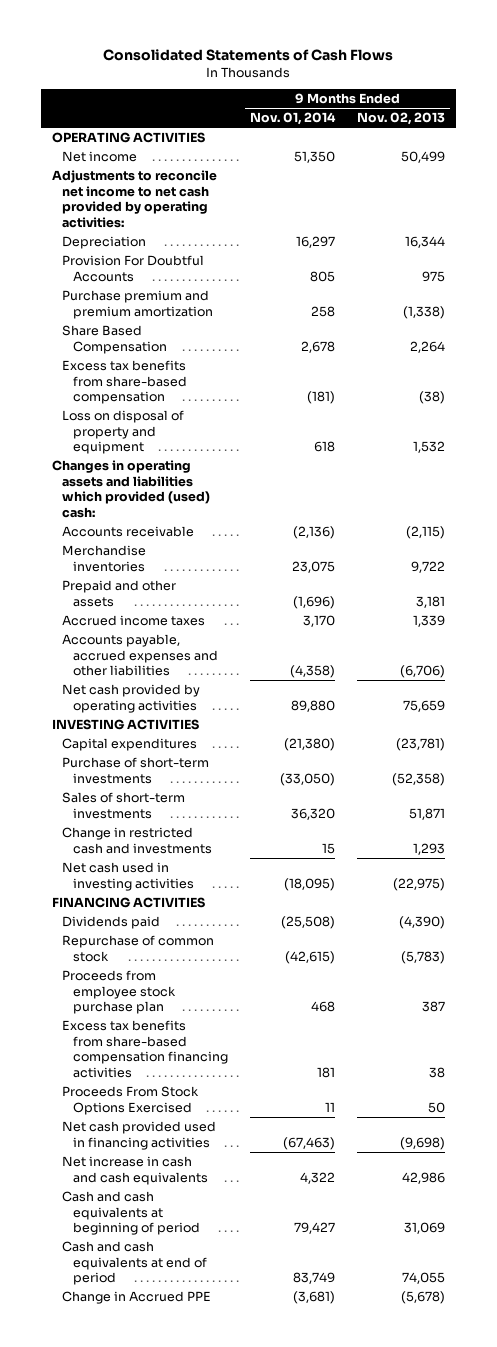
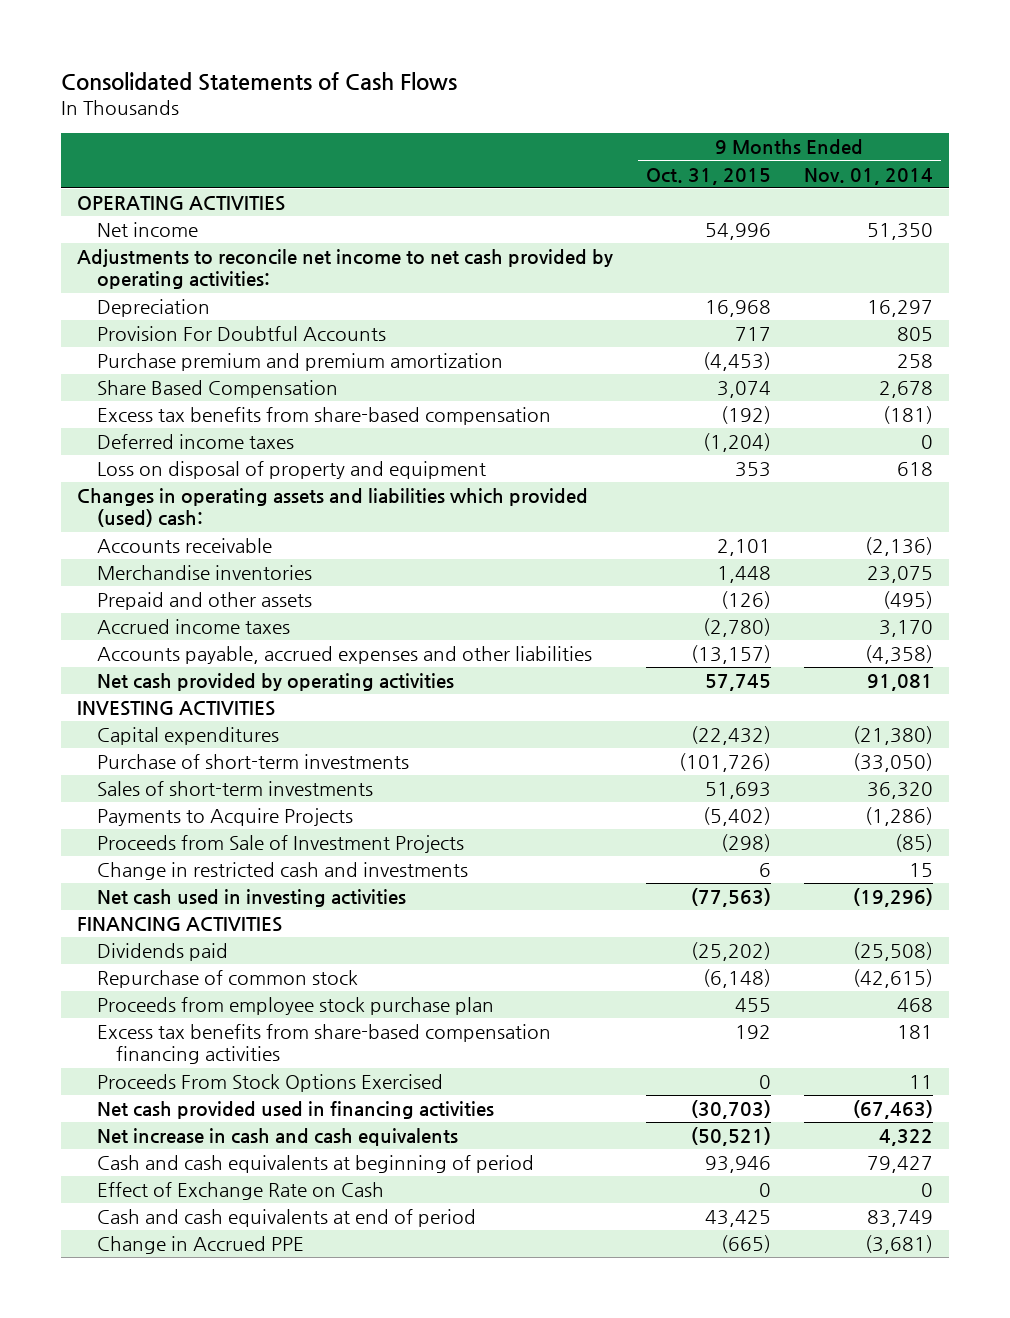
[357,112,446,126] Nov. 02, 2013 -> none
none -> [645,167,771,185] Oct. 31, 2015
none -> [96,434,294,450] Deferred income taxes
[293,595,336,609] (1,696) -> [882,591,933,610] (495)
[291,699,336,712] 89,880 -> [866,674,933,692] 91,081
none -> [96,808,353,827] Payments to Acquire Projects
none -> [96,835,464,854] Proceeds from Sale of Investment Projects
[284,877,336,891] (18,095) -> [852,888,933,908] (19,296)
none -> [96,1182,384,1201] Effect of Exchange Rate on Cash

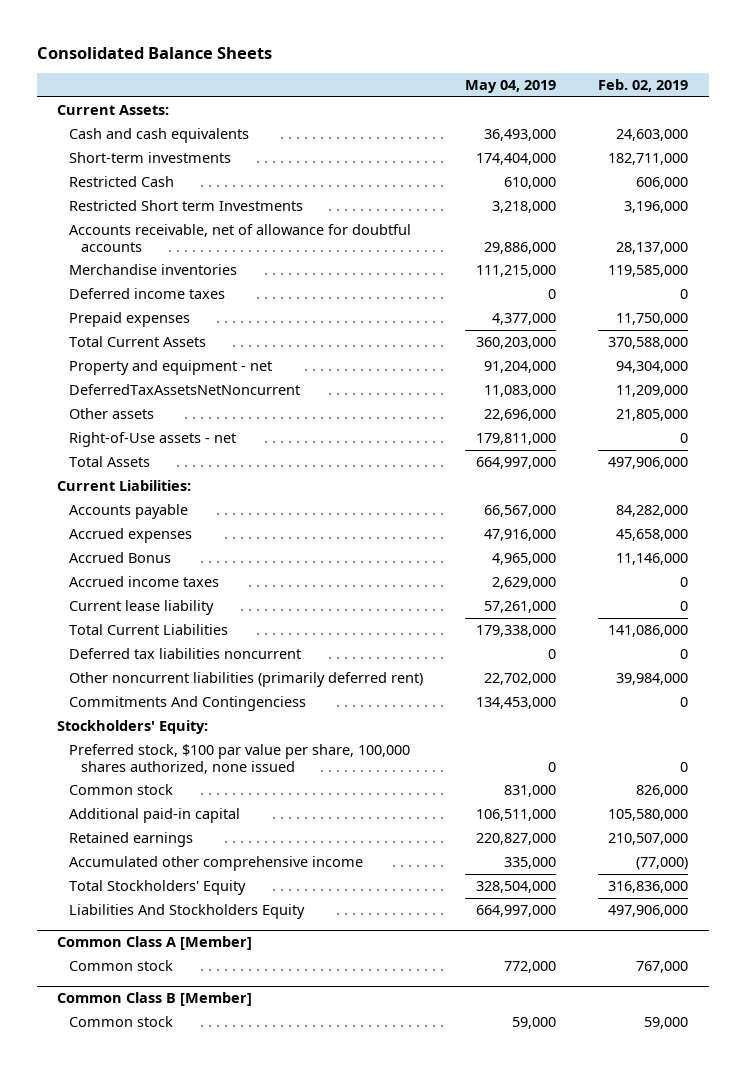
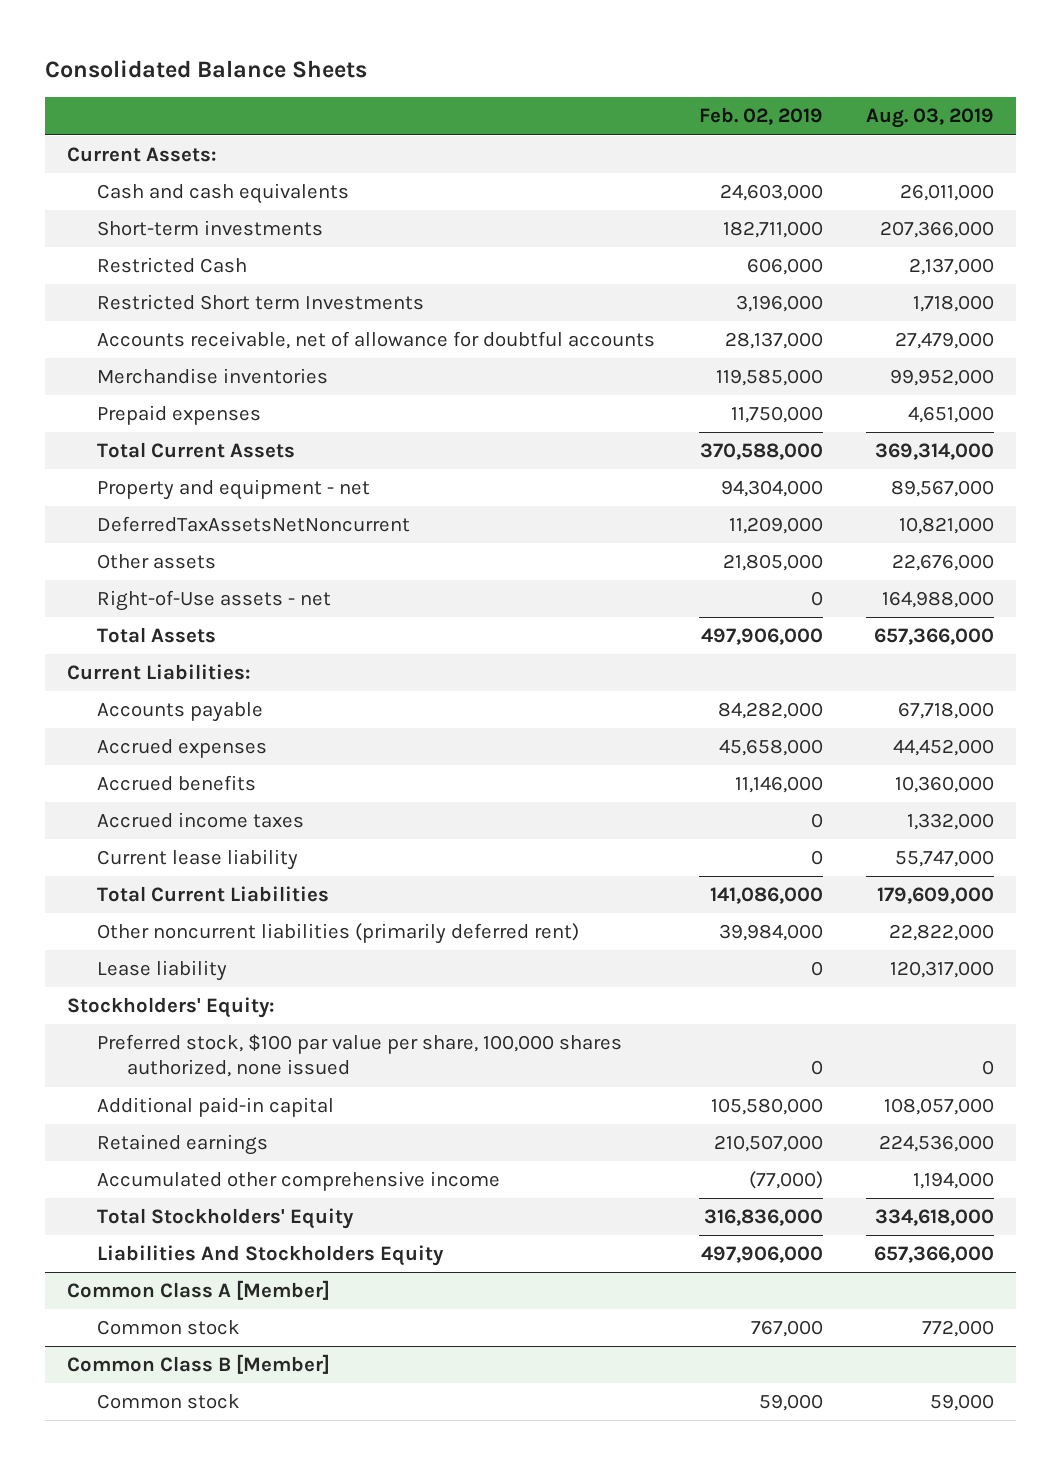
[465,80,557,94] May 04, 2019 -> none
none -> [866,108,995,129] Aug. 03, 2019
[69,288,226,300] Deferred income taxes -> none
[69,552,172,564] Accrued Bonus -> [96,775,256,792] Accrued benefits
[69,648,302,660] Deferred tax liabilities noncurrent -> none
[69,696,307,712] Commitments And Contingenciess -> none
none -> [96,960,227,982] Lease liability
[69,784,174,796] Common stock -> none

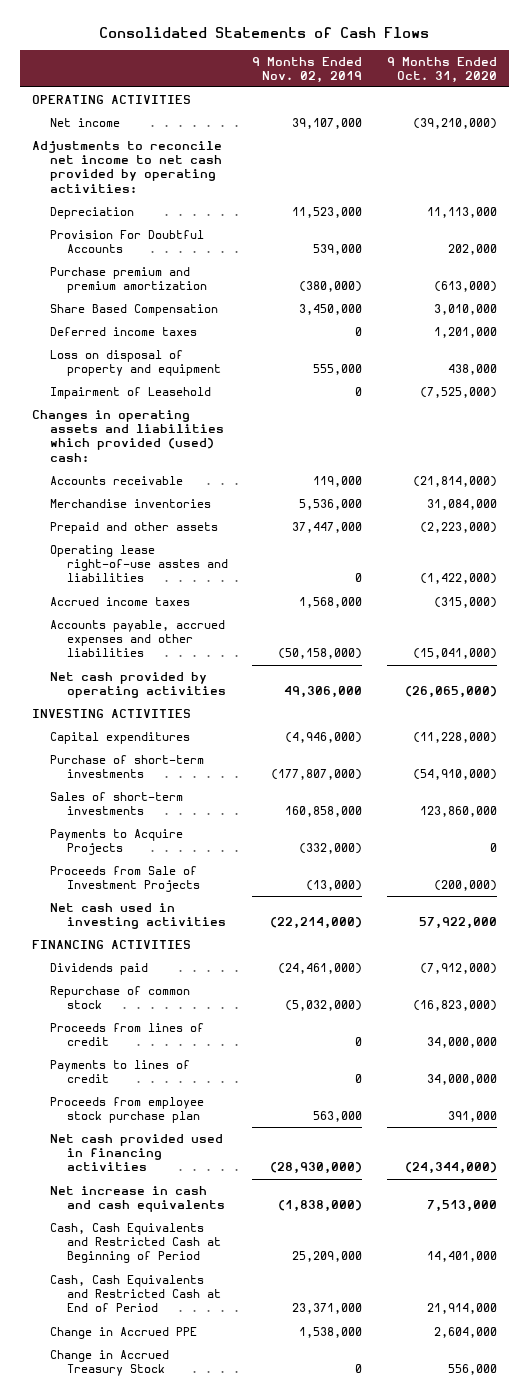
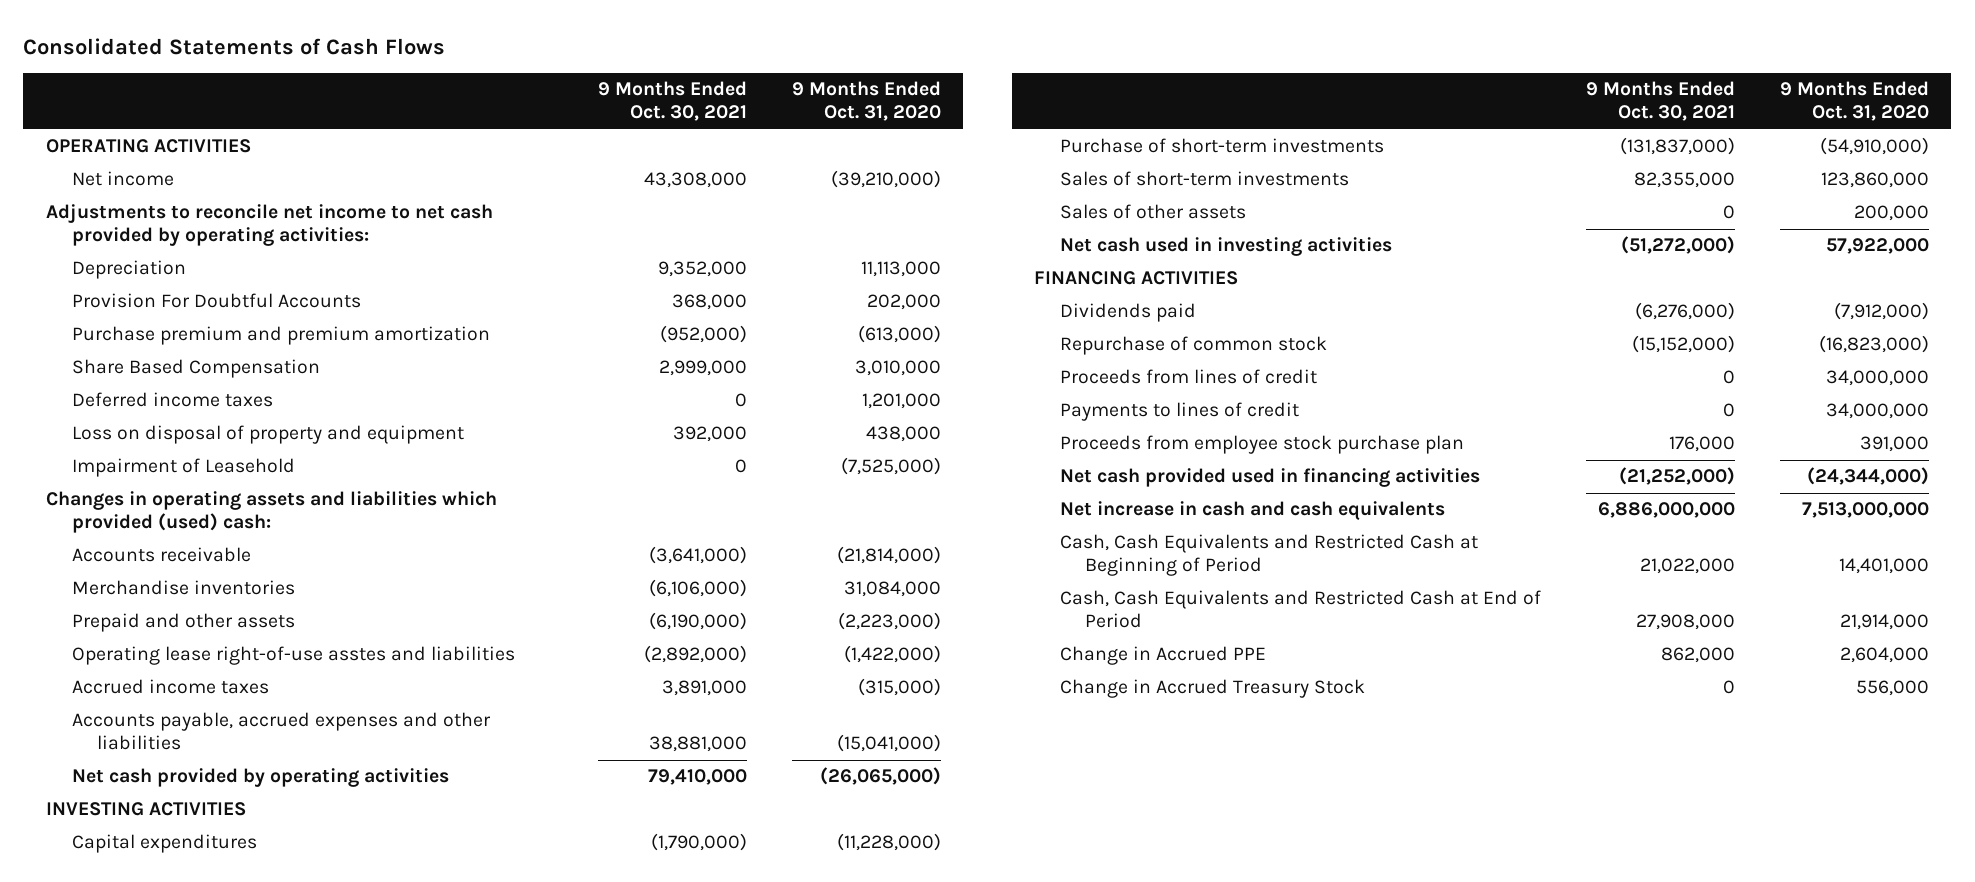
[252,56,363,83] 9 Months Ended Nov. 02, 2019 -> none
none -> [597,81,747,122] 9 Months Ended Oct. 30, 2021
[49,828,183,856] Payments to Acquire Projects -> none
[49,865,201,893] Proceeds from Sale of Investment Projects -> none
none -> [1059,204,1246,220] Sales of other assets
[426,1200,497,1213] 7,513,000 -> [1801,502,1929,519] 7,513,000,000

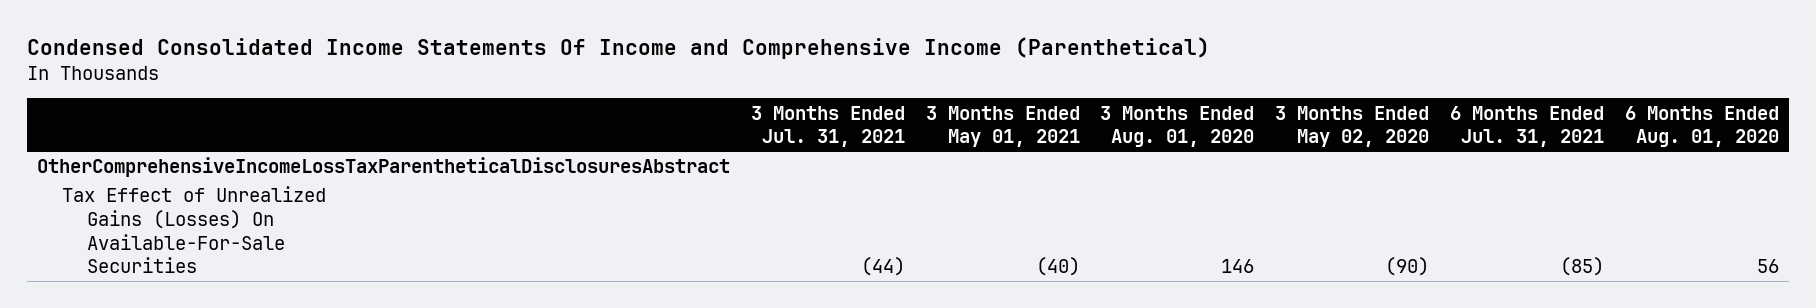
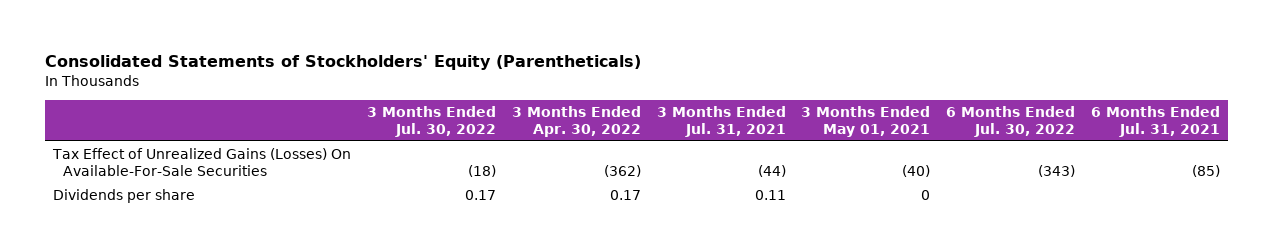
[26,37,1210,60] Condensed Consolidated Income Statements Of Income and Comprehensive Income (Parenthetical) -> [45,54,642,70] Consolidated Statements of Stockholders' Equity (Parentheticals)
[1100,105,1255,148] 3 Months Ended Aug. 01, 2020 -> none
[1275,105,1430,148] 3 Months Ended May 02, 2020 -> none
[1624,105,1779,148] 6 Months Ended Aug. 01, 2020 -> none
none -> [366,106,496,137] 3 Months Ended Jul. 30, 2022
none -> [511,106,641,137] 3 Months Ended Apr. 30, 2022
none -> [946,106,1076,137] 6 Months Ended Jul. 30, 2022
[36,157,730,178] OtherComprehensiveIncomeLossTaxParentheticalDisclosuresAbstract -> none
none -> [52,189,195,204] Dividends per share

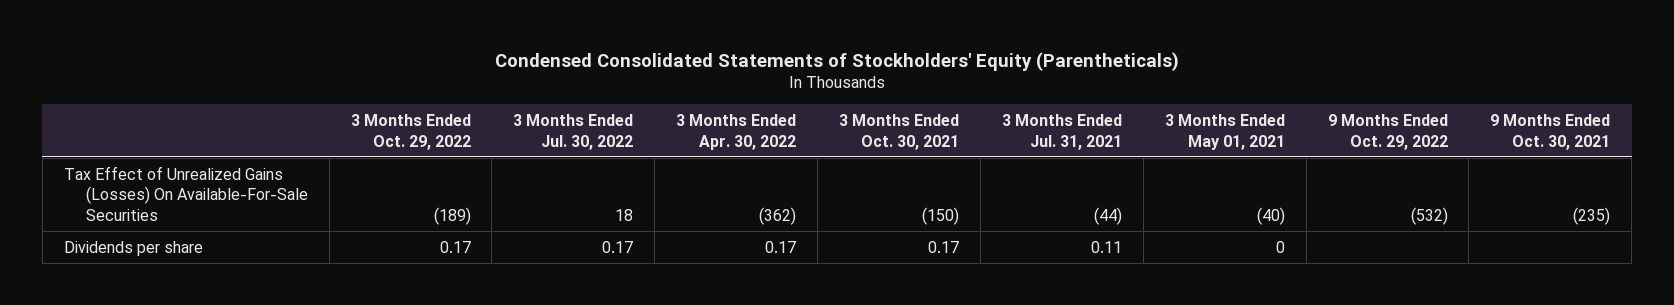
[45,54,642,70] Consolidated Statements of Stockholders' Equity (Parentheticals) -> [494,51,1179,71] Condensed Consolidated Statements of Stockholders' Equity (Parentheticals)
[946,106,1076,137] 6 Months Ended Jul. 30, 2022 -> none
[1091,106,1221,137] 6 Months Ended Jul. 31, 2021 -> none
none -> [350,114,471,150] 3 Months Ended Oct. 29, 2022
none -> [839,114,960,150] 3 Months Ended Oct. 30, 2021
none -> [1327,114,1448,150] 9 Months Ended Oct. 29, 2022
none -> [1490,114,1611,150] 9 Months Ended Oct. 30, 2021
[467,164,496,177] (18) -> [615,208,634,221] 18

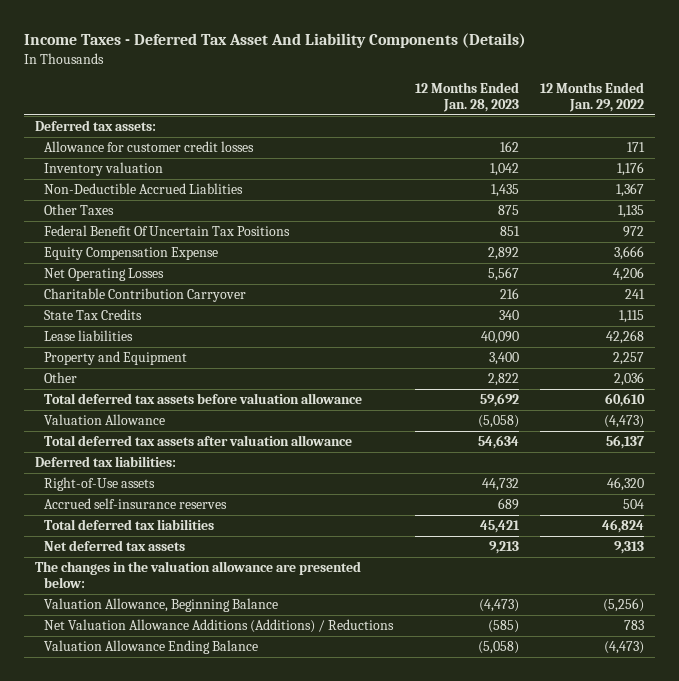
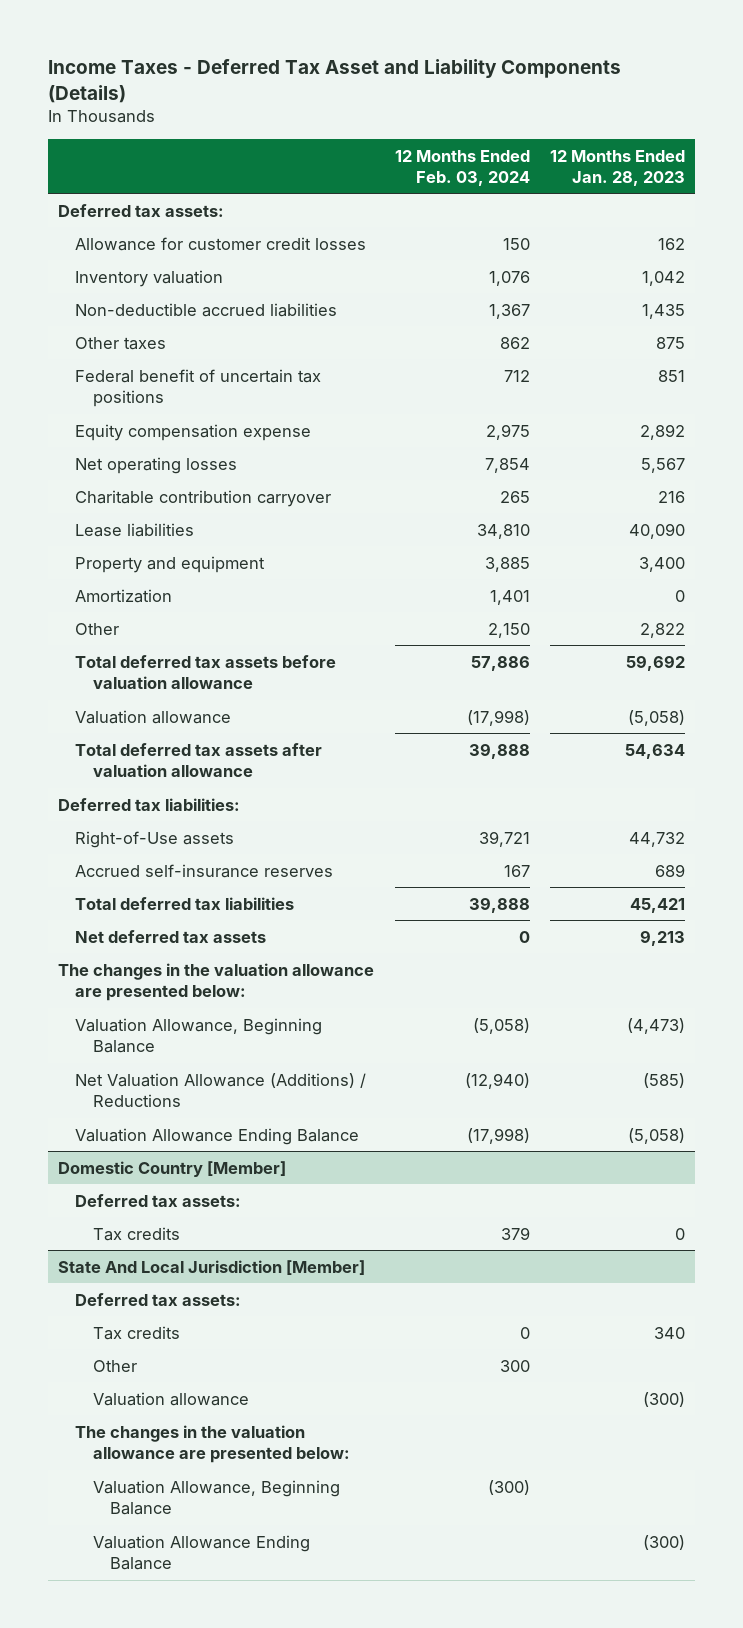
[24,33,527,49] Income Taxes - Deferred Tax Asset And Liability Components (Details) -> [48,58,622,103] Income Taxes - Deferred Tax Asset and Liability Components (Details)
[539,81,644,112] 12 Months Ended Jan. 29, 2022 -> none
none -> [394,149,530,186] 12 Months Ended Feb. 03, 2024
[44,309,143,321] State Tax Credits -> none
[44,183,244,195] Non-Deductible Accrued Liablities -> [75,302,338,317] Non-deductible accrued liabilities
[44,204,115,216] Other Taxes -> [75,336,167,350] Other taxes
[44,225,291,237] Federal Benefit Of Uncertain Tax Positions -> [75,368,322,408] Federal benefit of uncertain tax positions
[44,247,219,261] Equity Compensation Expense -> [75,423,312,441] Equity compensation expense
[44,268,165,282] Net Operating Losses -> [75,456,238,474] Net operating losses
[44,288,247,303] Charitable Contribution Carryover -> [75,489,332,507] Charitable contribution carryover
[44,351,188,366] Property and Equipment -> [75,555,266,573] Property and equipment
none -> [75,588,173,603] Amortization
[44,414,166,426] Valuation Allowance -> [75,709,232,724] Valuation allowance
[44,619,395,634] Net Valuation Allowance Additions (Additions) / Reductions -> [75,1072,367,1108] Net Valuation Allowance (Additions) / Reductions
none -> [58,1160,287,1177] Domestic Country [Member]
none -> [75,1193,242,1207] Deferred tax assets:
none -> [92,1226,180,1241] Tax credits
none -> [58,1259,366,1275] State And Local Jurisdiction [Member]
none -> [75,1292,242,1306] Deferred tax assets:
none -> [92,1325,180,1340] Tax credits
none -> [92,1359,137,1372] Other
none -> [92,1391,249,1406] Valuation allowance
none -> [75,1424,350,1464] The changes in the valuation allowance are presented below:
none -> [92,1479,340,1516] Valuation Allowance, Beginning Balance
none -> [92,1534,310,1571] Valuation Allowance Ending Balance

